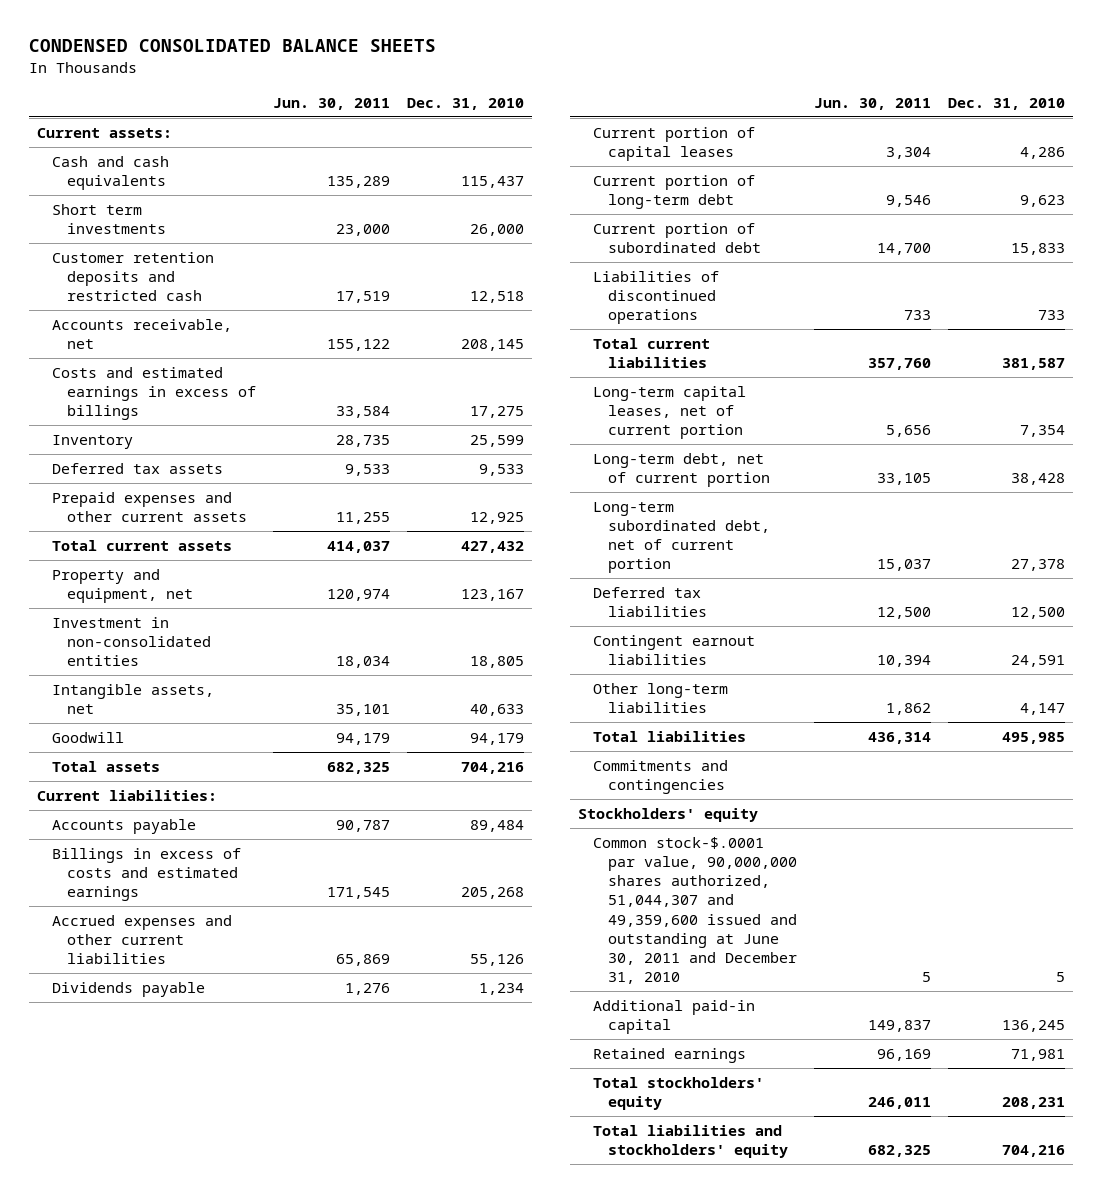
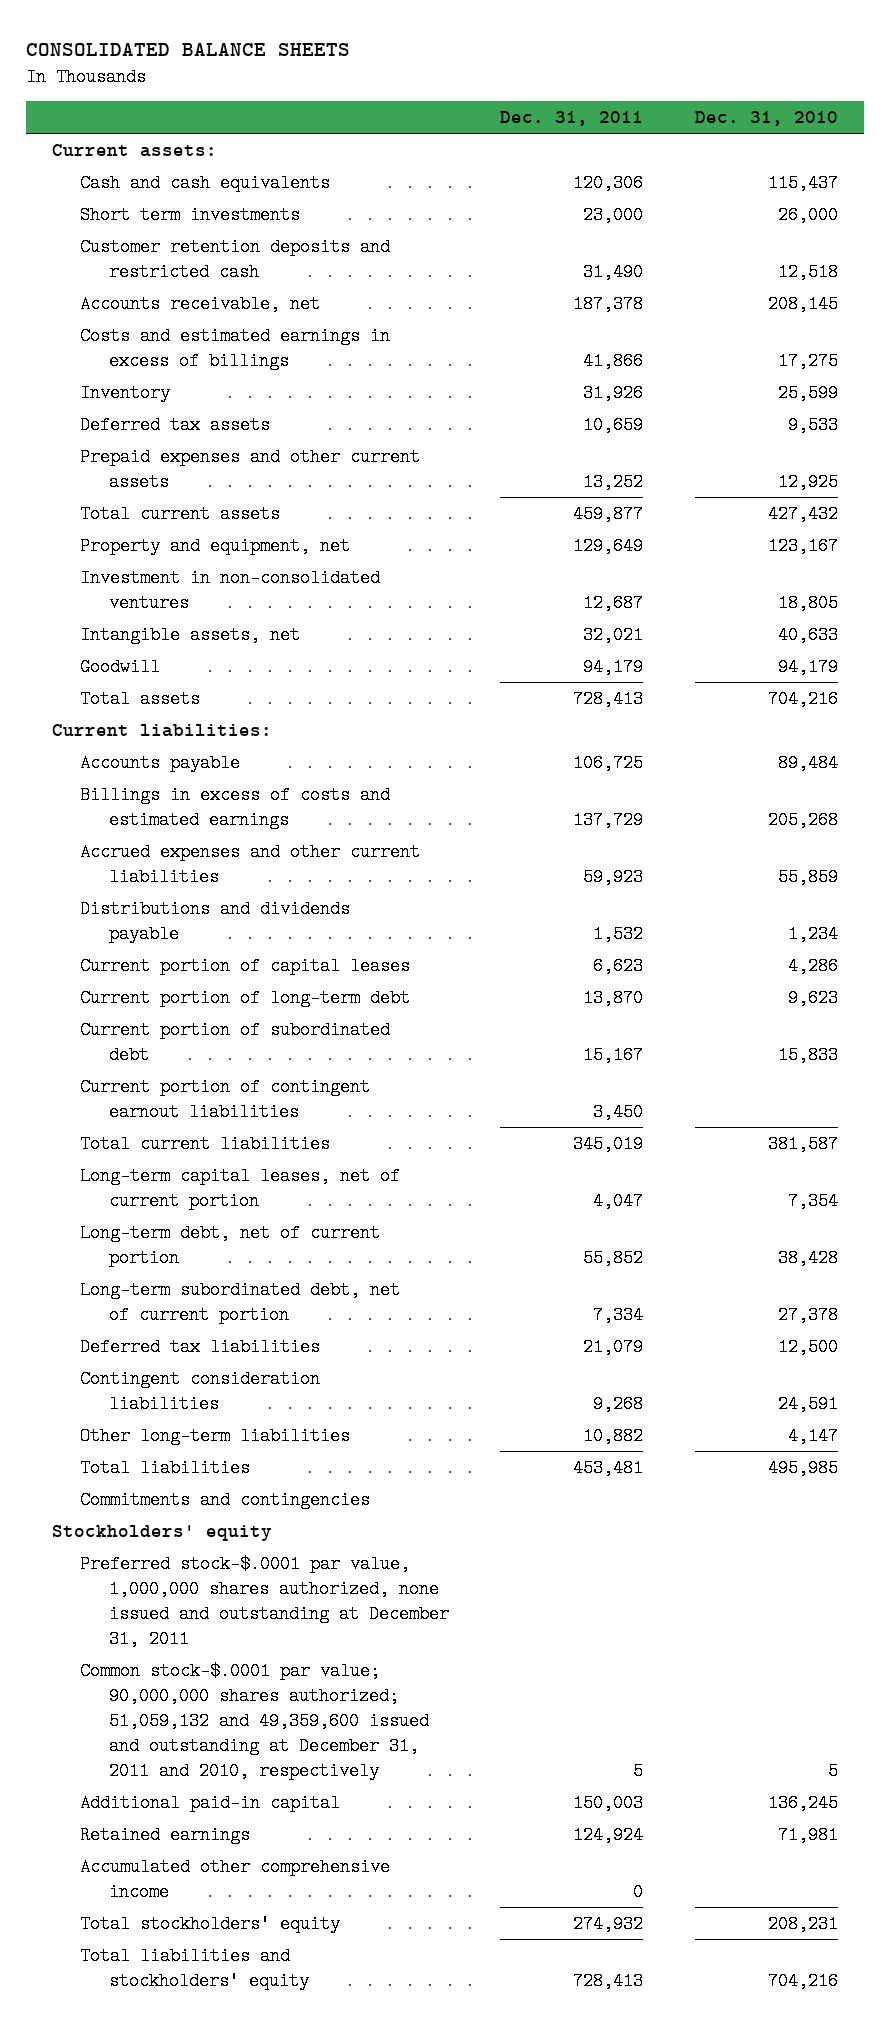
[28,39,436,53] CONDENSED CONSOLIDATED BALANCE SHEETS -> [25,42,350,56] CONSOLIDATED BALANCE SHEETS
[272,97,390,110] Jun. 30, 2011 -> none
none -> [500,110,644,126] Dec. 31, 2011
[52,616,211,667] Investment in non-consolidated entities -> [80,568,381,612] Investment in non-consolidated ventures
[469,954,524,967] 55,126 -> [777,867,838,886] 55,859
[52,981,206,997] Dividends payable -> [80,899,351,943] Distributions and dividends payable
[593,270,720,325] Liabilities of discontinued operations -> none
none -> [80,1077,371,1121] Current portion of contingent earnout liabilities
[593,634,756,666] Contingent earnout liabilities -> [80,1369,321,1413] Contingent consideration liabilities
none -> [80,1554,450,1648] Preferred stock-$.0001 par value, 1,000,000 shares authorized, none issued and outstanding at December 31, 2011
[593,836,797,985] Common stock-$.0001 par value, 90,000,000 shares authorized, 51,044,307 and 49,359,600 issued and outstanding at June 30, 2011 and December 31, 2010 -> [80,1661,430,1780] Common stock-$.0001 par value; 90,000,000 shares authorized; 51,059,132 and 49,359,600 issued and outstanding at December 31, 2011 and 2010, respectively
none -> [80,1857,391,1901] Accumulated other comprehensive income

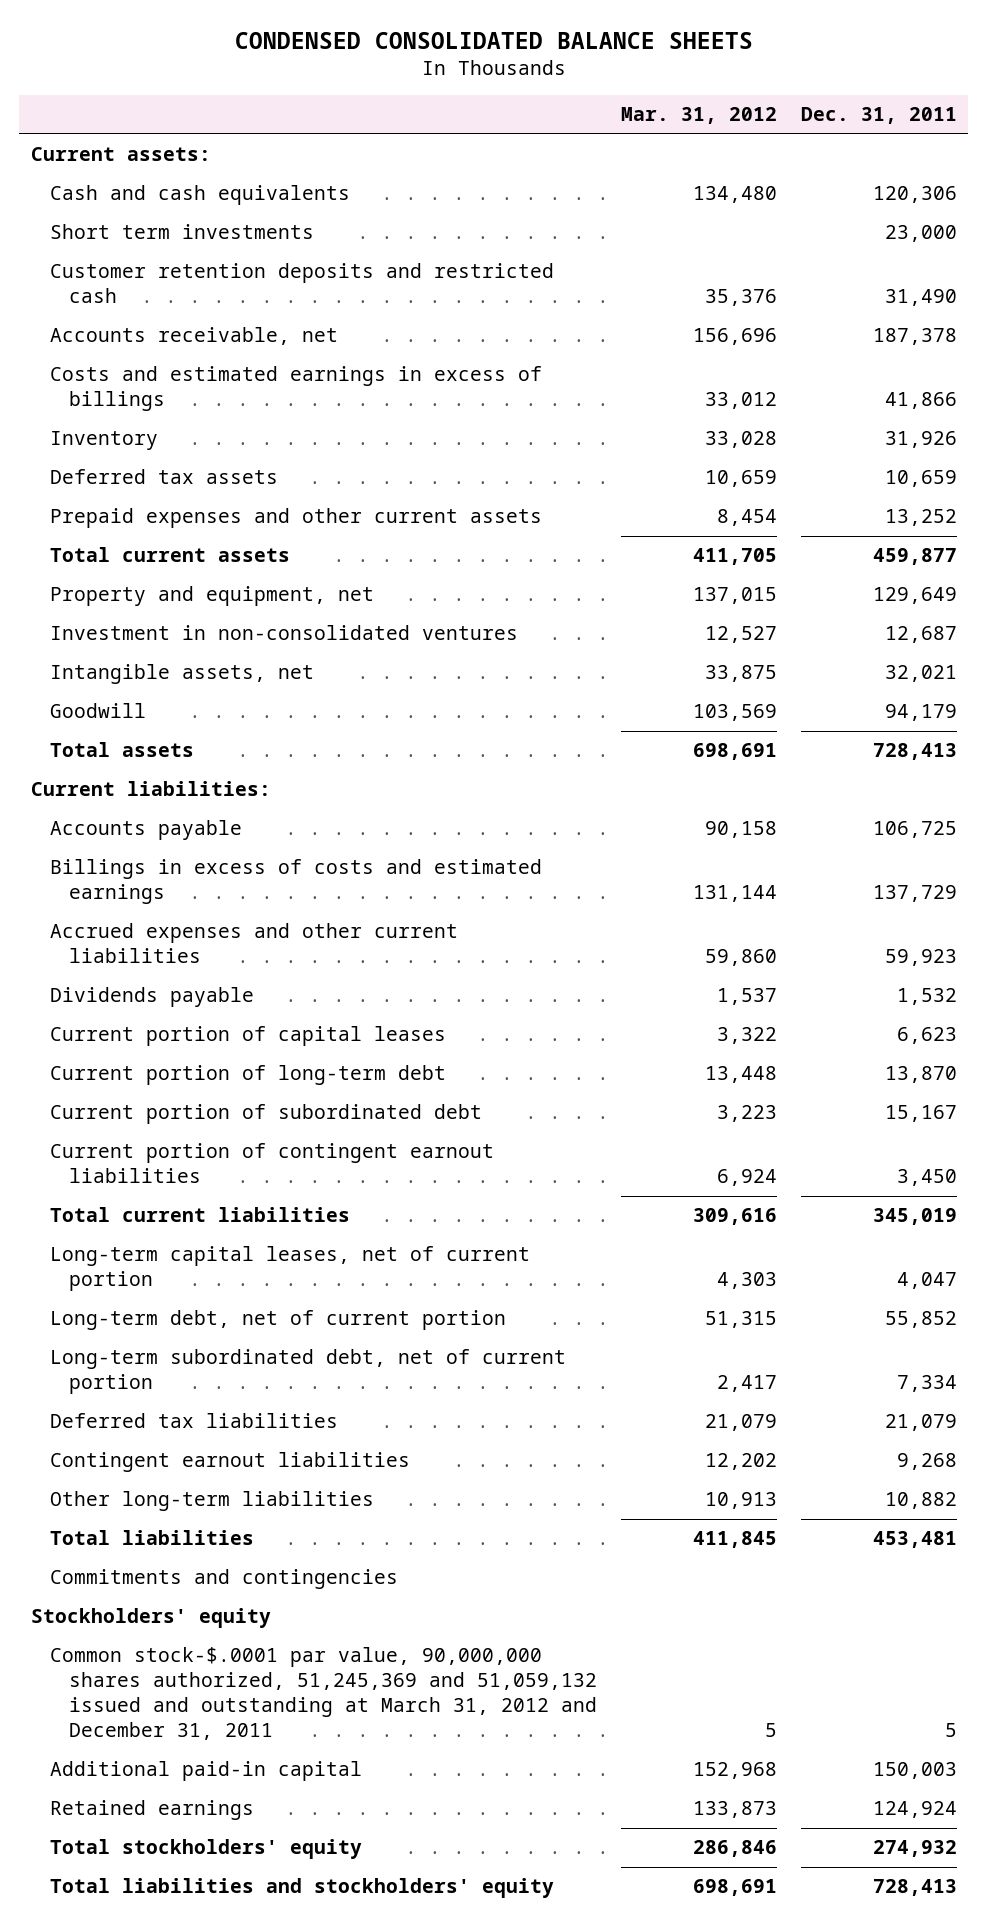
[25,42,350,56] CONSOLIDATED BALANCE SHEETS -> [234,32,753,50] CONDENSED CONSOLIDATED BALANCE SHEETS
[694,110,838,126] Dec. 31, 2010 -> none
none -> [621,107,778,125] Mar. 31, 2012
[80,899,351,943] Distributions and dividends payable -> [50,987,255,1008] Dividends payable
[80,1369,321,1413] Contingent consideration liabilities -> [50,1452,411,1473] Contingent earnout liabilities
[80,1554,450,1648] Preferred stock-$.0001 par value, 1,000,000 shares authorized, none issued and outstanding at December 31, 2011 -> none
[80,1661,430,1780] Common stock-$.0001 par value; 90,000,000 shares authorized; 51,059,132 and 49,359,600 issued and outstanding at December 31, 2011 and 2010, respectively -> [50,1647,598,1741] Common stock-$.0001 par value, 90,000,000 shares authorized, 51,245,369 and 51,059,132 issued and outstanding at March 31, 2012 and December 31, 2011
[80,1857,391,1901] Accumulated other comprehensive income -> none

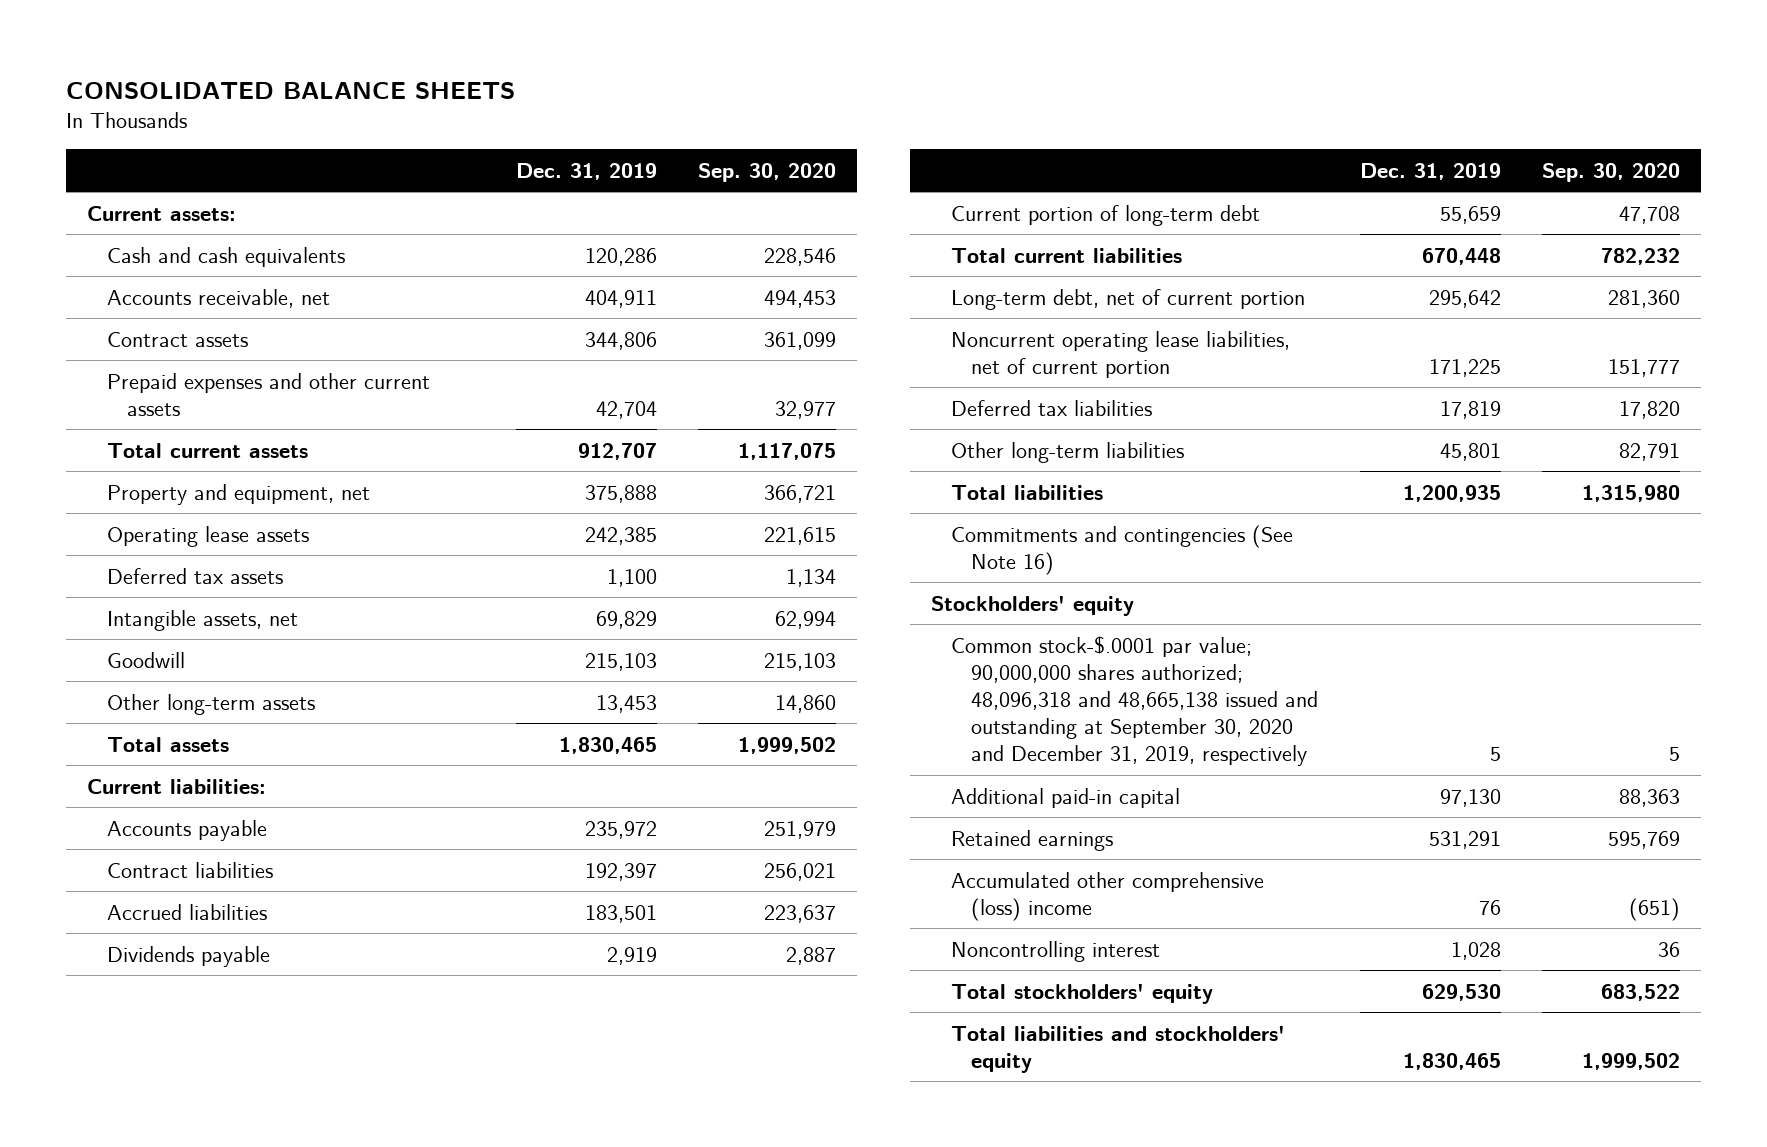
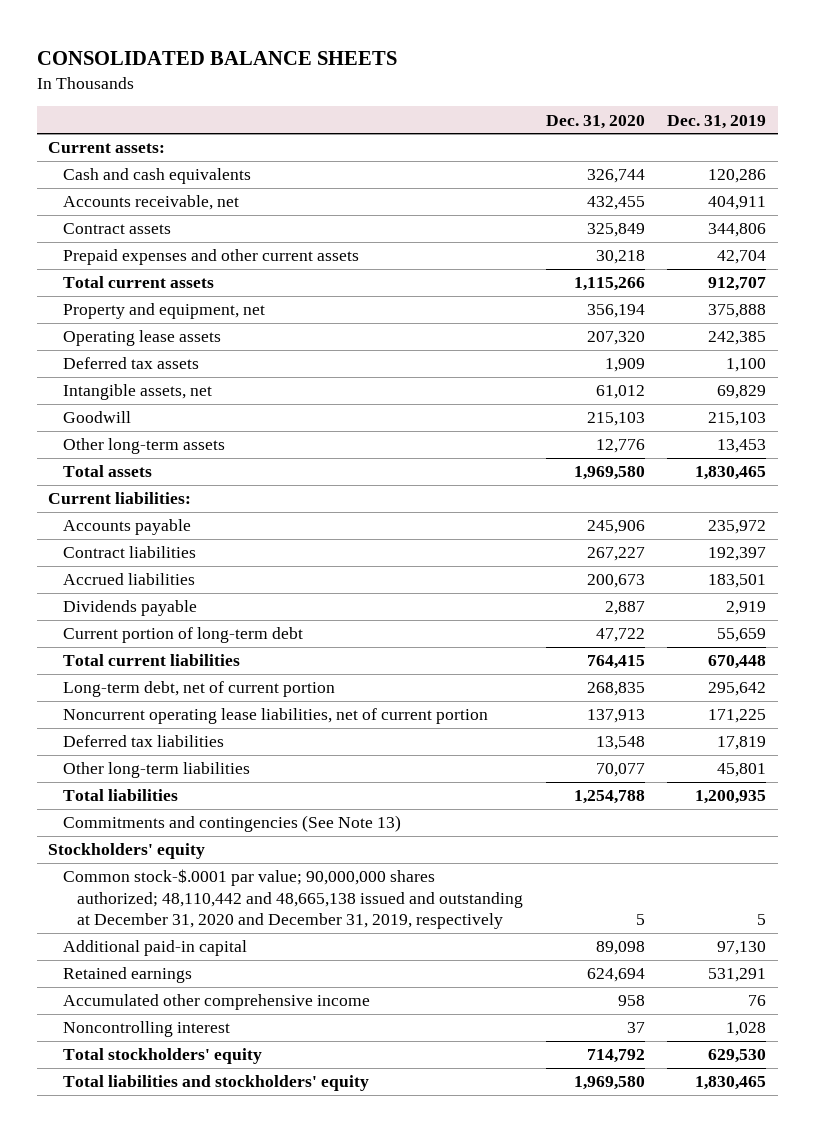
[698,162,837,182] Sep. 30, 2020 -> none
none -> [545,114,645,129] Dec. 31, 2020
[950,524,1293,575] Commitments and contingencies (See Note 16) -> [62,815,401,833] Commitments and contingencies (See Note 13)
[950,635,1319,767] Common stock-$.0001 par value; 90,000,000 shares authorized; 48,096,318 and 48,665,138 issued and outstanding at September 30, 2020 and December 31, 2019, respectively -> [62,869,524,929] Common stock-$.0001 par value; 90,000,000 shares authorized; 48,110,442 and 48,665,138 issued and outstanding at December 31, 2020 and December 31, 2019, respectively
[950,871,1264,921] Accumulated other comprehensive (loss) income -> [62,994,370,1011] Accumulated other comprehensive income

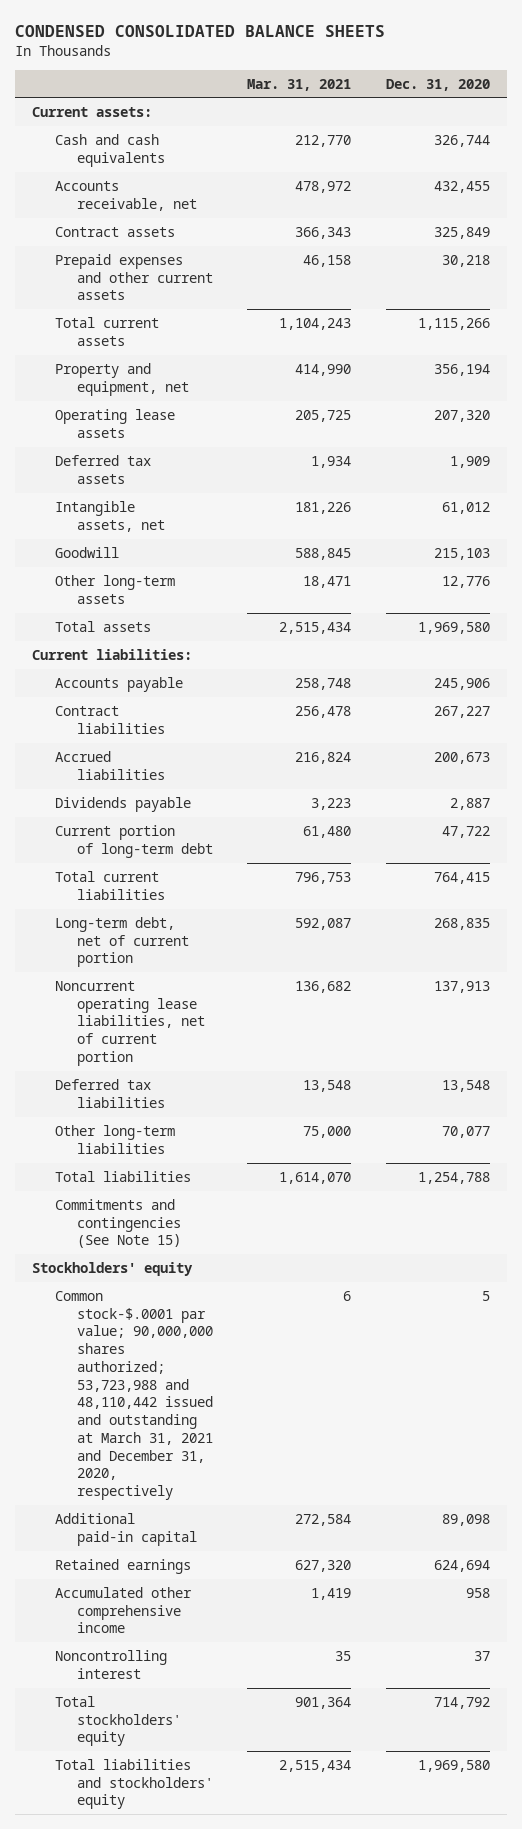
[37,50,398,65] CONSOLIDATED BALANCE SHEETS -> [15,24,386,37] CONDENSED CONSOLIDATED BALANCE SHEETS
[667,114,767,129] Dec. 31, 2019 -> none
none -> [247,78,352,91] Mar. 31, 2021
[62,815,401,833] Commitments and contingencies (See Note 13) -> [54,1198,181,1249] Commitments and contingencies (See Note 15)
[62,869,524,929] Common stock-$.0001 par value; 90,000,000 shares authorized; 48,110,442 and 48,665,138 issued and outstanding at December 31, 2020 and December 31, 2019, respectively -> [54,1290,213,1501] Common stock-$.0001 par value; 90,000,000 shares authorized; 53,723,988 and 48,110,442 issued and outstanding at March 31, 2021 and December 31, 2020, respectively

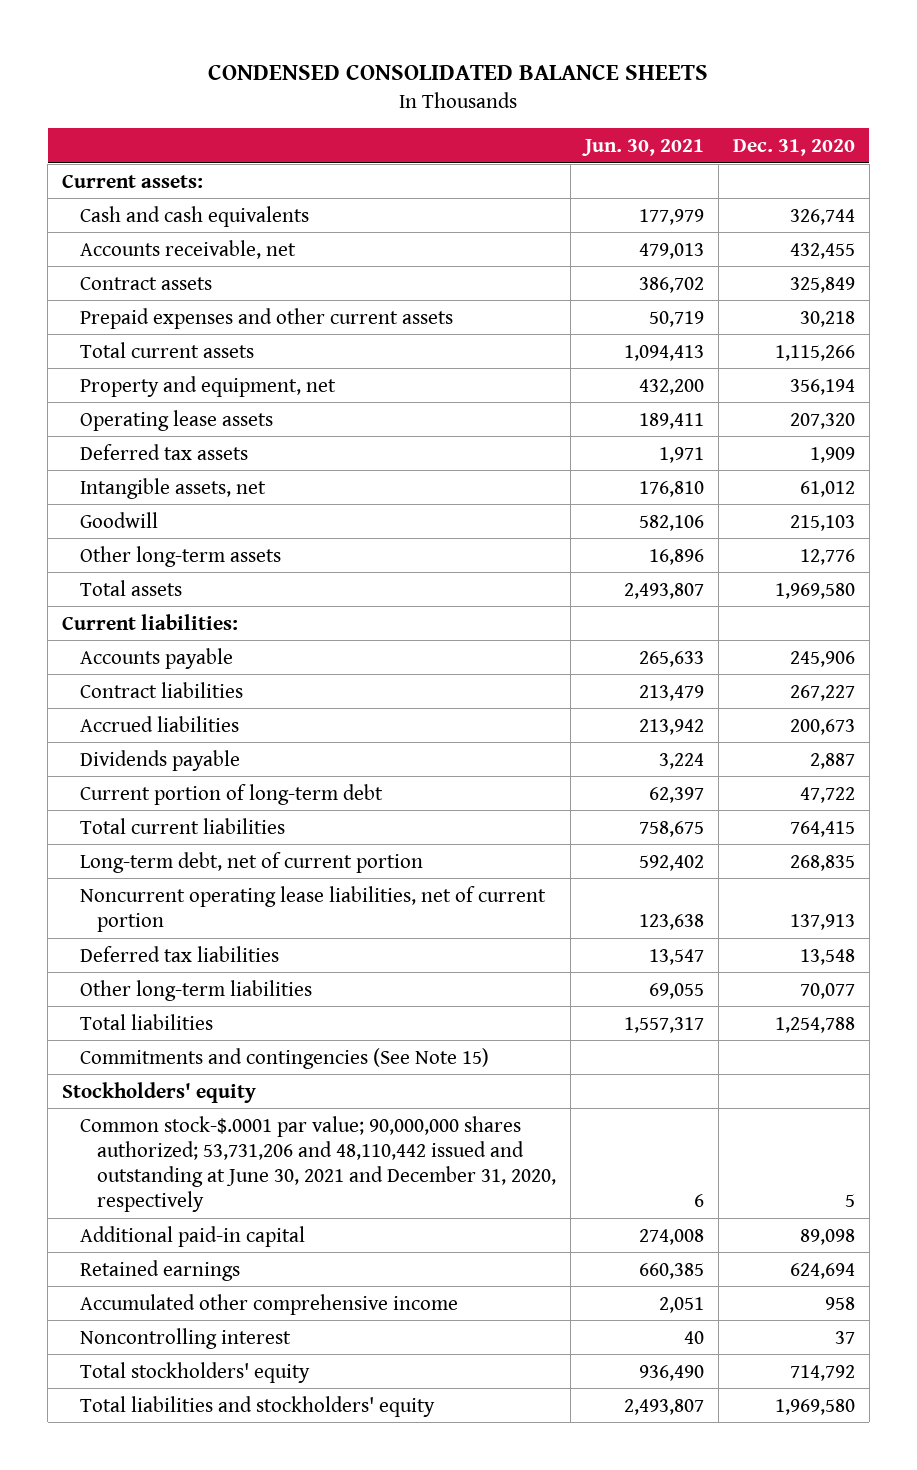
[247,78,352,91] Mar. 31, 2021 -> none
none -> [581,139,704,157] Jun. 30, 2021
[54,1290,213,1501] Common stock-$.0001 par value; 90,000,000 shares authorized; 53,723,988 and 48,110,442 issued and outstanding at March 31, 2021 and December 31, 2020, respectively -> [79,1115,557,1212] Common stock-$.0001 par value; 90,000,000 shares authorized; 53,731,206 and 48,110,442 issued and outstanding at June 30, 2021 and December 31, 2020, respectively

